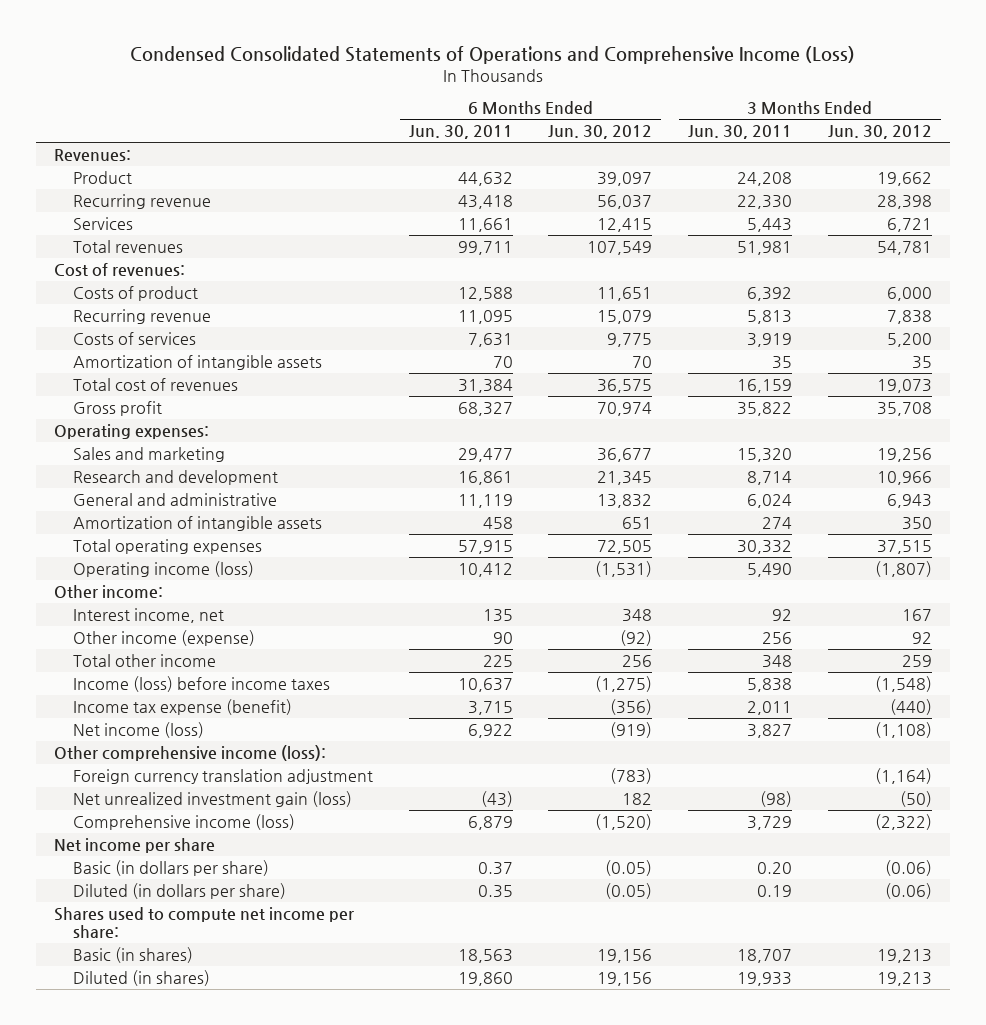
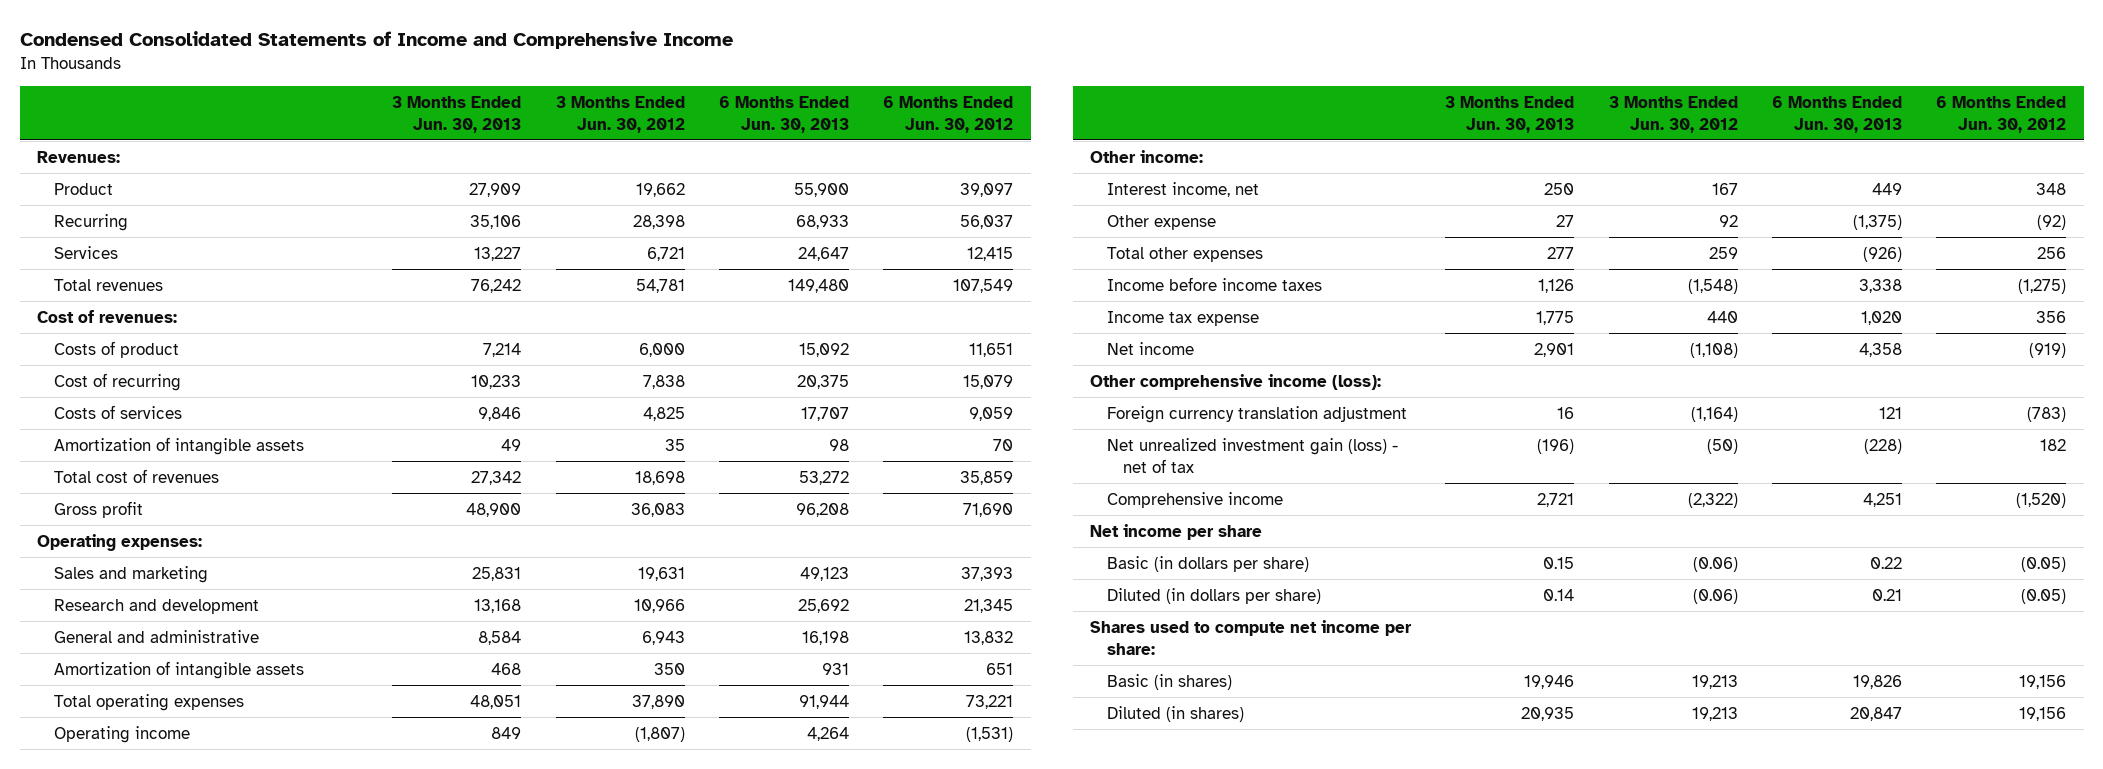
[130,46,856,65] Condensed Consolidated Statements of Operations and Comprehensive Income (Loss) -> [19,31,733,50] Condensed Consolidated Statements of Income and Comprehensive Income
[408,125,513,140] Jun. 30, 2011 -> none
[688,125,793,140] Jun. 30, 2011 -> none
none -> [392,95,522,133] 3 Months Ended Jun. 30, 2013
none -> [719,95,850,133] 6 Months Ended Jun. 30, 2013
[72,193,211,209] Recurring revenue -> [53,213,128,231] Recurring
[72,308,211,324] Recurring revenue -> [53,372,181,391] Cost of recurring
[607,332,653,347] 9,775 -> [969,406,1014,421] 9,059
[886,332,932,347] 5,200 -> [642,406,685,421] 4,825
[597,378,653,393] 36,575 -> [960,470,1014,485] 35,859
[876,378,932,393] 19,073 -> [634,470,685,485] 18,698
[597,401,653,416] 70,974 -> [963,502,1014,517] 71,690
[876,401,932,416] 35,708 -> [630,502,685,517] 36,083
[597,447,653,462] 36,677 -> [961,566,1014,581] 37,393
[876,447,932,462] 19,256 -> [637,566,685,581] 19,631
[597,539,653,554] 72,505 -> [966,694,1014,709] 73,221
[876,539,932,554] 37,515 -> [631,694,685,709] 37,890
[72,560,254,577] Operating income (loss) -> [53,725,190,743] Operating income
[72,629,255,646] Other income (expense) -> [1106,214,1216,230] Other expense
[72,653,216,667] Total other income -> [1106,246,1263,262] Total other expenses
[72,675,330,692] Income (loss) before income taxes -> [1106,276,1322,291] Income before income taxes
[72,698,292,715] Income tax expense (benefit) -> [1106,310,1259,326] Income tax expense
[610,698,653,715] (356) -> [2036,310,2067,323] 356
[889,698,932,715] (440) -> [1706,310,1738,323] 440
[72,721,204,738] Net income (loss) -> [1106,341,1194,355] Net income
[72,790,352,807] Net unrealized investment gain (loss) -> [1106,437,1398,473] Net unrealized investment gain (loss) - net of tax
[72,813,295,830] Comprehensive income (loss) -> [1106,491,1283,508] Comprehensive income

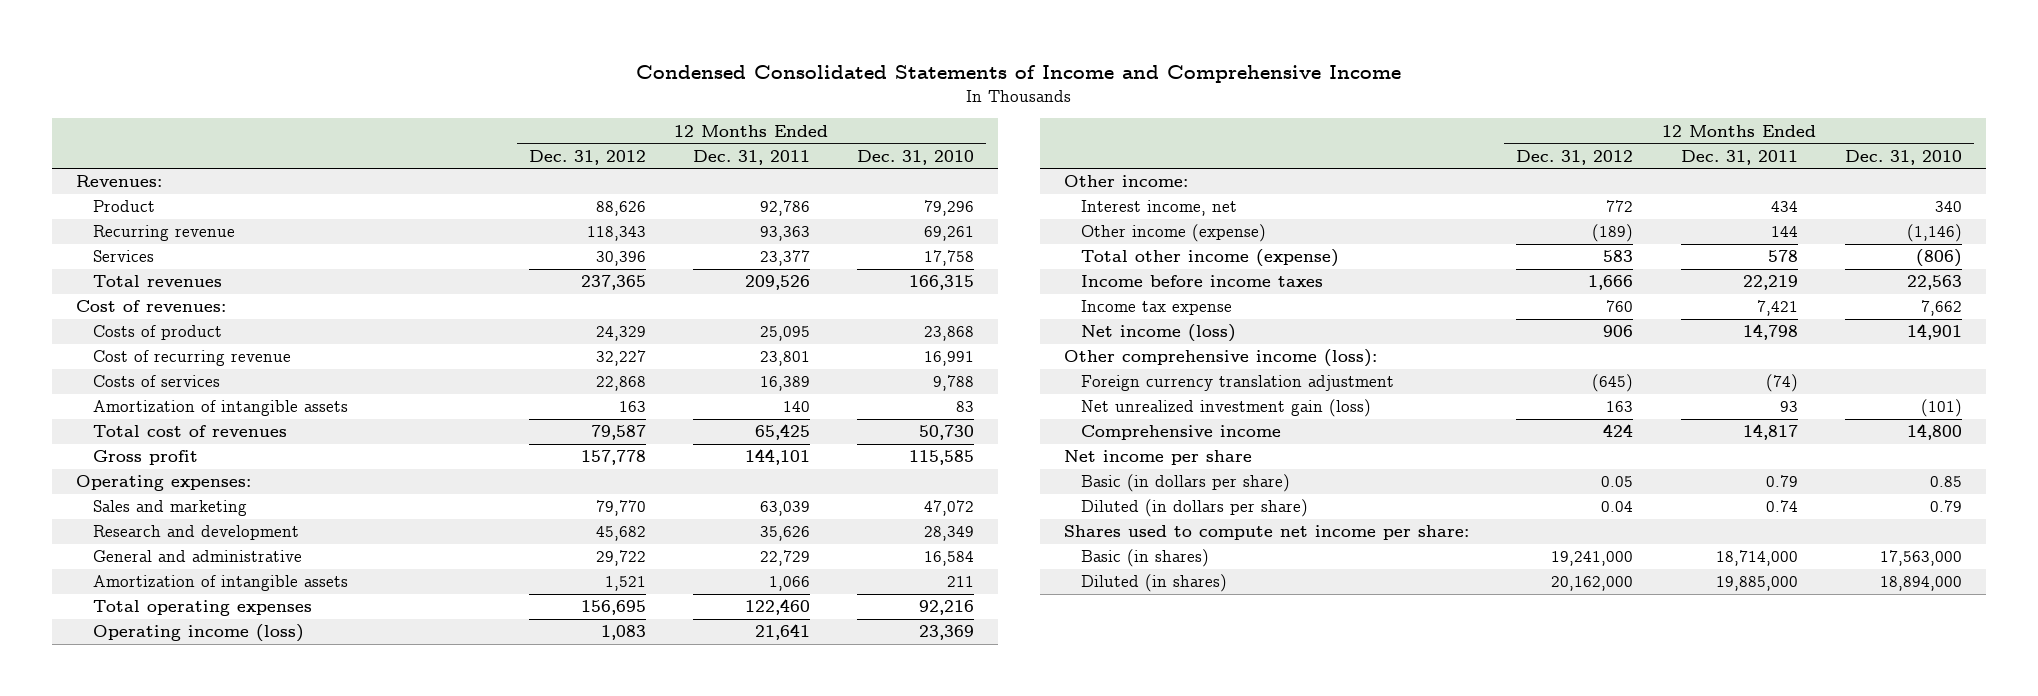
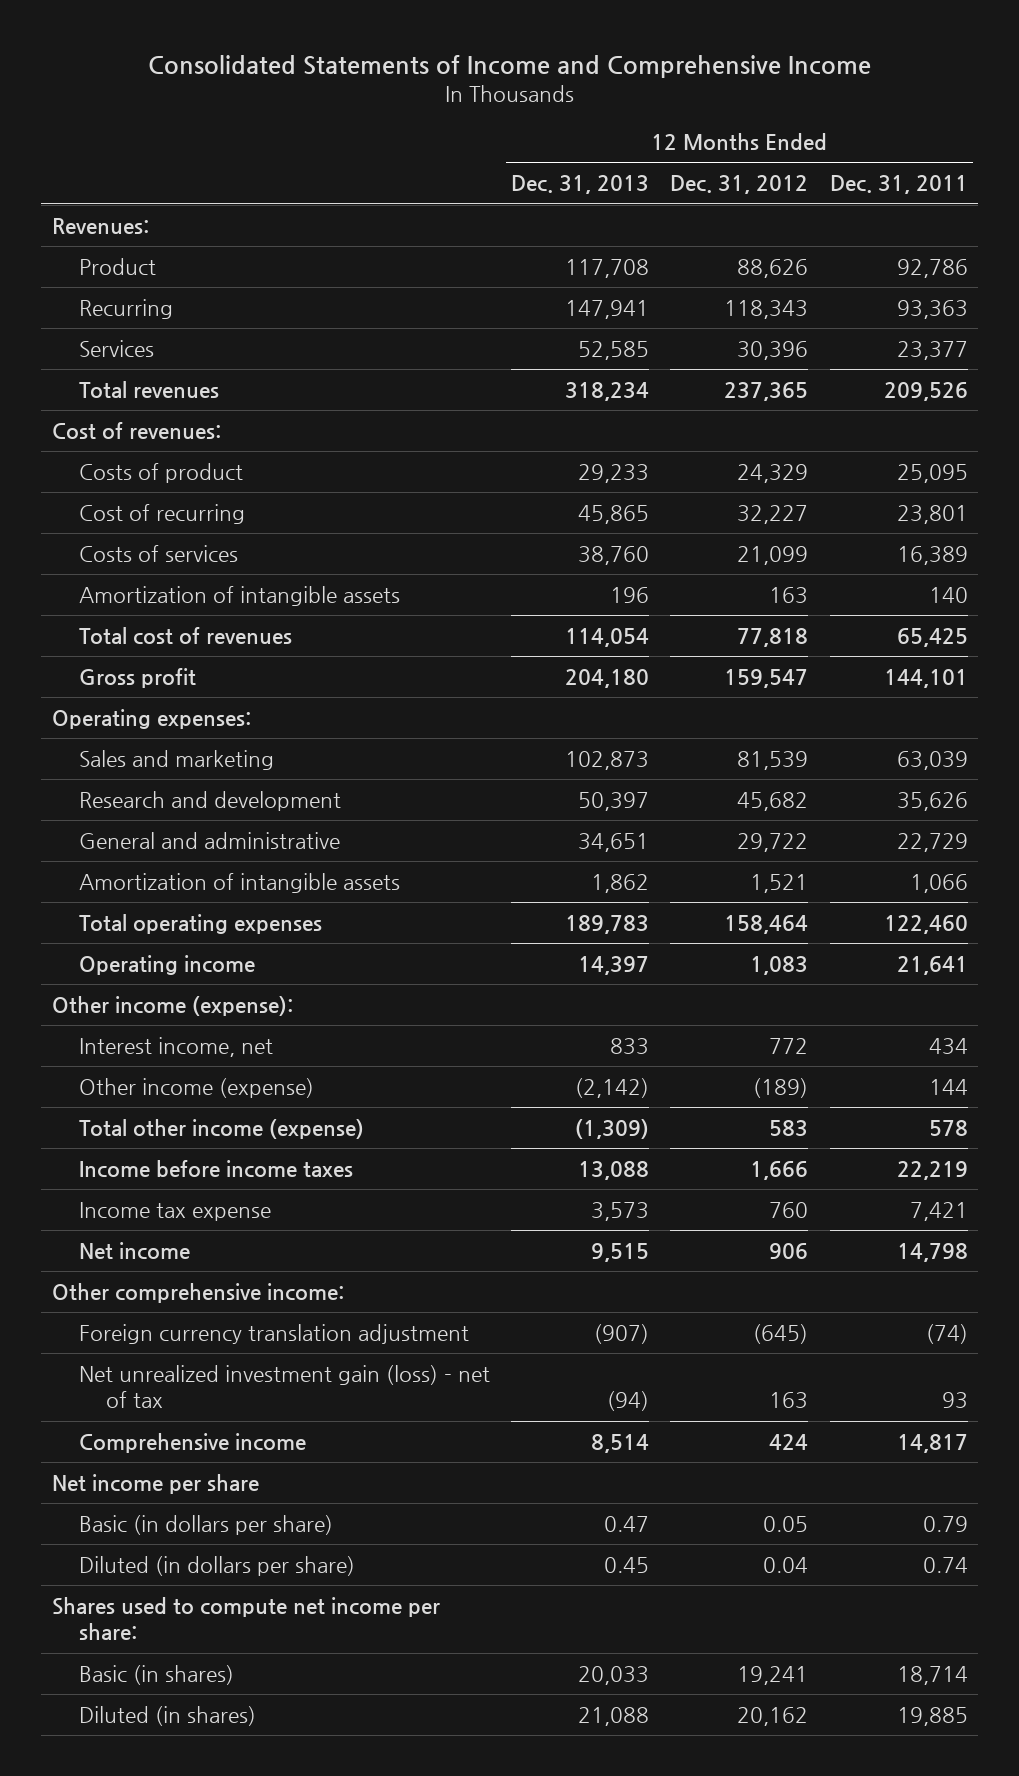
[636,64,1402,83] Condensed Consolidated Statements of Income and Comprehensive Income -> [147,54,871,78] Consolidated Statements of Income and Comprehensive Income
[857,149,975,165] Dec. 31, 2010 -> none
none -> [511,175,650,195] Dec. 31, 2013
[93,225,236,242] Recurring revenue -> [78,298,173,319] Recurring
[93,350,292,367] Cost of recurring revenue -> [78,503,245,524] Cost of recurring
[595,376,646,392] 22,868 -> [737,545,809,565] 21,099
[590,425,646,441] 79,587 -> [737,627,809,647] 77,818
[580,450,646,466] 157,778 -> [724,668,809,688] 159,547
[595,500,646,517] 79,770 -> [737,750,809,770] 81,539
[580,600,646,616] 156,695 -> [724,914,809,934] 158,464
[93,624,305,643] Operating income (loss) -> [78,954,255,975] Operating income
[1063,175,1188,188] Other income: -> [51,995,293,1016] Other income (expense):
[1081,324,1237,343] Net income (loss) -> [78,1241,190,1260] Net income
[1063,349,1377,368] Other comprehensive income (loss): -> [51,1282,344,1303] Other comprehensive income:
[1081,399,1372,418] Net unrealized investment gain (loss) -> [78,1364,490,1409] Net unrealized investment gain (loss) - net of tax
[1551,551,1634,567] 19,241,000 -> [737,1665,809,1685] 19,241
[1715,550,1798,567] 18,714,000 -> [896,1665,968,1685] 18,714
[1551,576,1634,592] 20,162,000 -> [737,1706,809,1726] 20,162
[1715,576,1798,592] 19,885,000 -> [896,1706,968,1726] 19,885

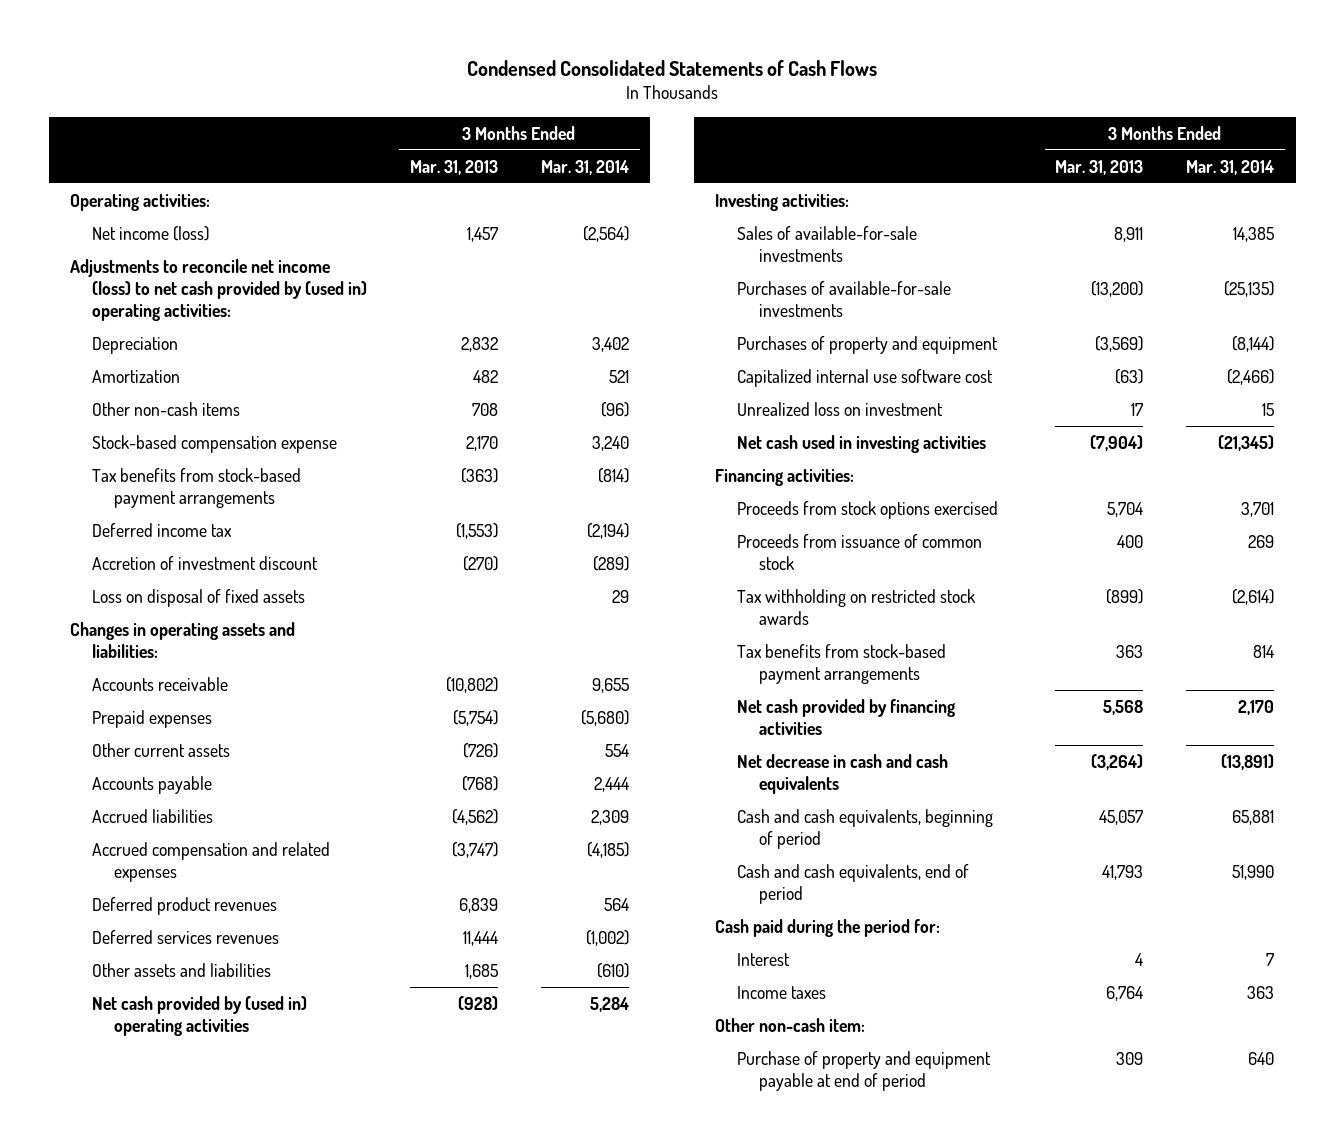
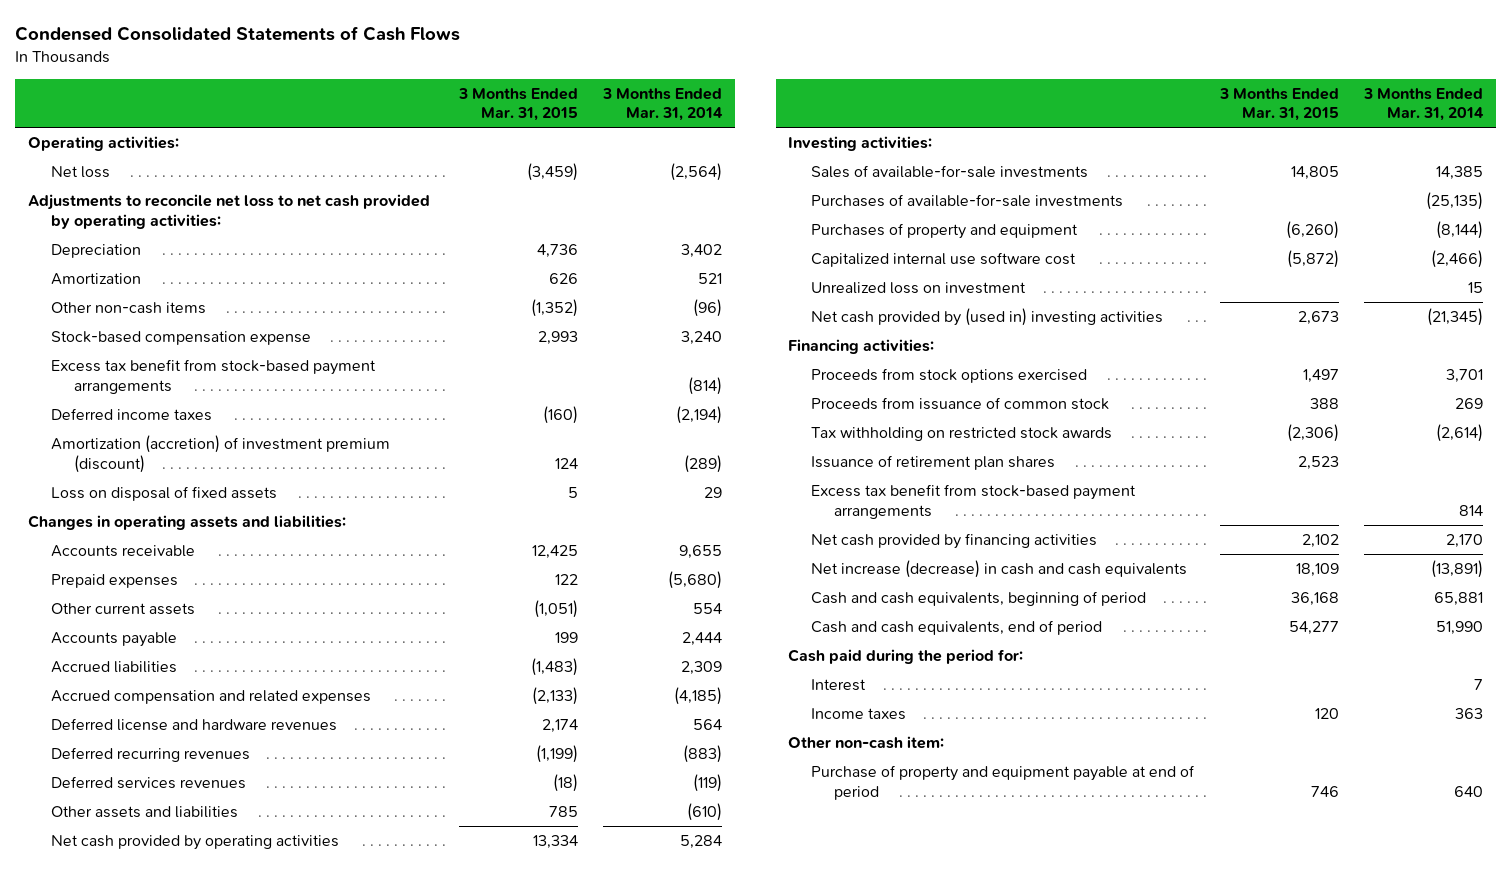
[409,159,498,175] Mar. 31, 2013 -> none
none -> [458,87,579,122] 3 Months Ended Mar. 31, 2015
[91,225,209,241] Net income (loss) -> [50,166,110,179] Net loss
[70,258,367,321] Adjustments to reconcile net income (loss) to net cash provided by (used in) operating activities: -> [27,194,430,229] Adjustments to reconcile net loss to net cash provided by operating activities:
[91,467,301,508] Tax benefits from stock-based payment arrangements -> [50,359,376,394] Excess tax benefit from stock-based payment arrangements
[91,522,232,537] Deferred income tax -> [50,408,212,422] Deferred income taxes
[91,555,318,570] Accretion of investment discount -> [50,435,390,473] Amortization (accretion) of investment premium (discount)
[91,896,277,915] Deferred product revenues -> [50,718,337,732] Deferred license and hardware revenues
none -> [50,747,250,763] Deferred recurring revenues
[585,929,629,946] (1,002) -> [693,774,723,793] (119)
[91,995,307,1036] Net cash provided by (used in) operating activities -> [50,835,339,851] Net cash provided by operating activities
[737,434,987,453] Net cash used in investing activities -> [811,308,1164,327] Net cash provided by (used in) investing activities
none -> [811,455,1056,471] Issuance of retirement plan shares
[737,643,947,684] Tax benefits from stock-based payment arrangements -> [811,484,1137,519] Excess tax benefit from stock-based payment arrangements
[737,753,949,794] Net decrease in cash and cash equivalents -> [811,560,1188,579] Net increase (decrease) in cash and cash equivalents

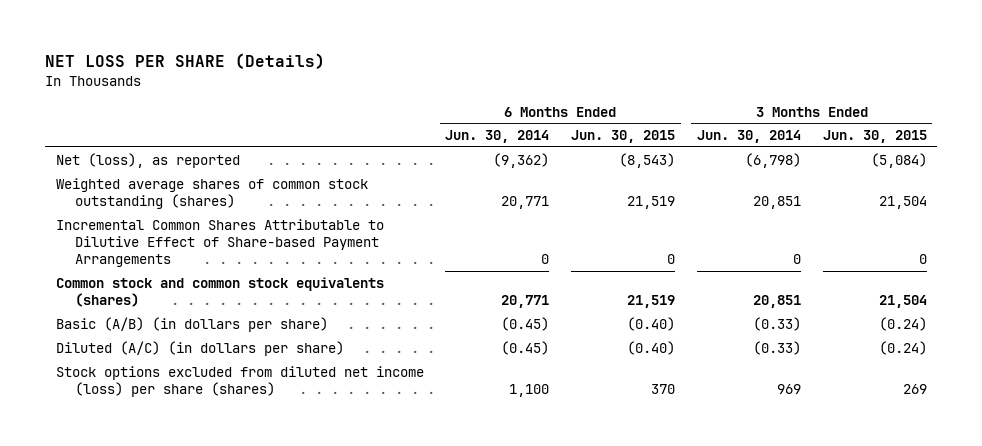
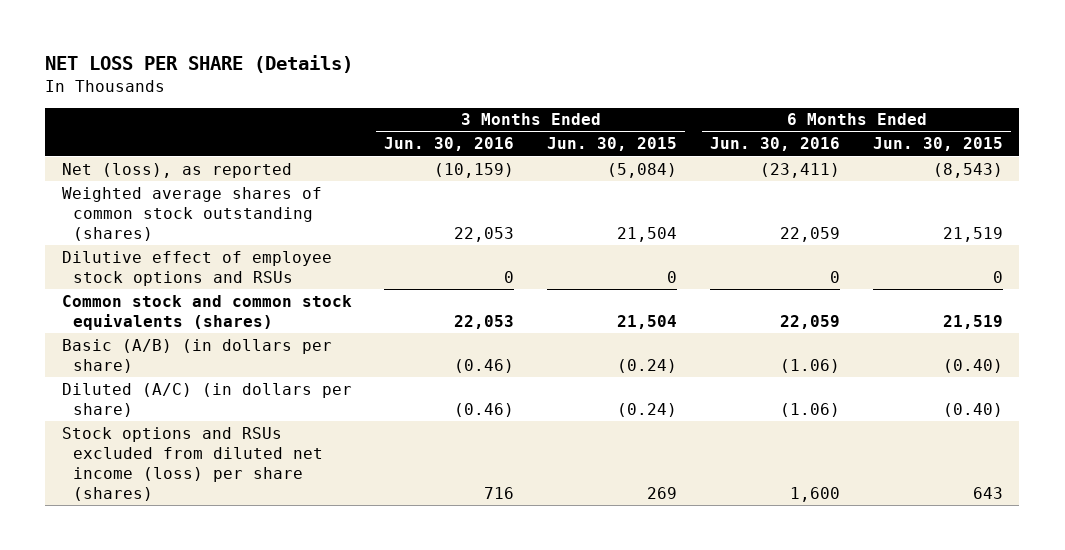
[445,130,550,144] Jun. 30, 2014 -> none
[696,130,801,144] Jun. 30, 2014 -> none
none -> [384,137,515,152] Jun. 30, 2016
none -> [710,137,841,152] Jun. 30, 2016
[55,218,384,268] Incremental Common Shares Attributable to Dilutive Effect of Share-based Payment Arrangements -> [61,250,332,286] Dilutive effect of employee stock options and RSUs
[55,365,424,398] Stock options excluded from diluted net income (loss) per share (shares) -> [61,426,324,501] Stock options and RSUs excluded from diluted net income (loss) per share (shares)
[651,384,676,395] 370 -> [972,486,1003,499] 643

